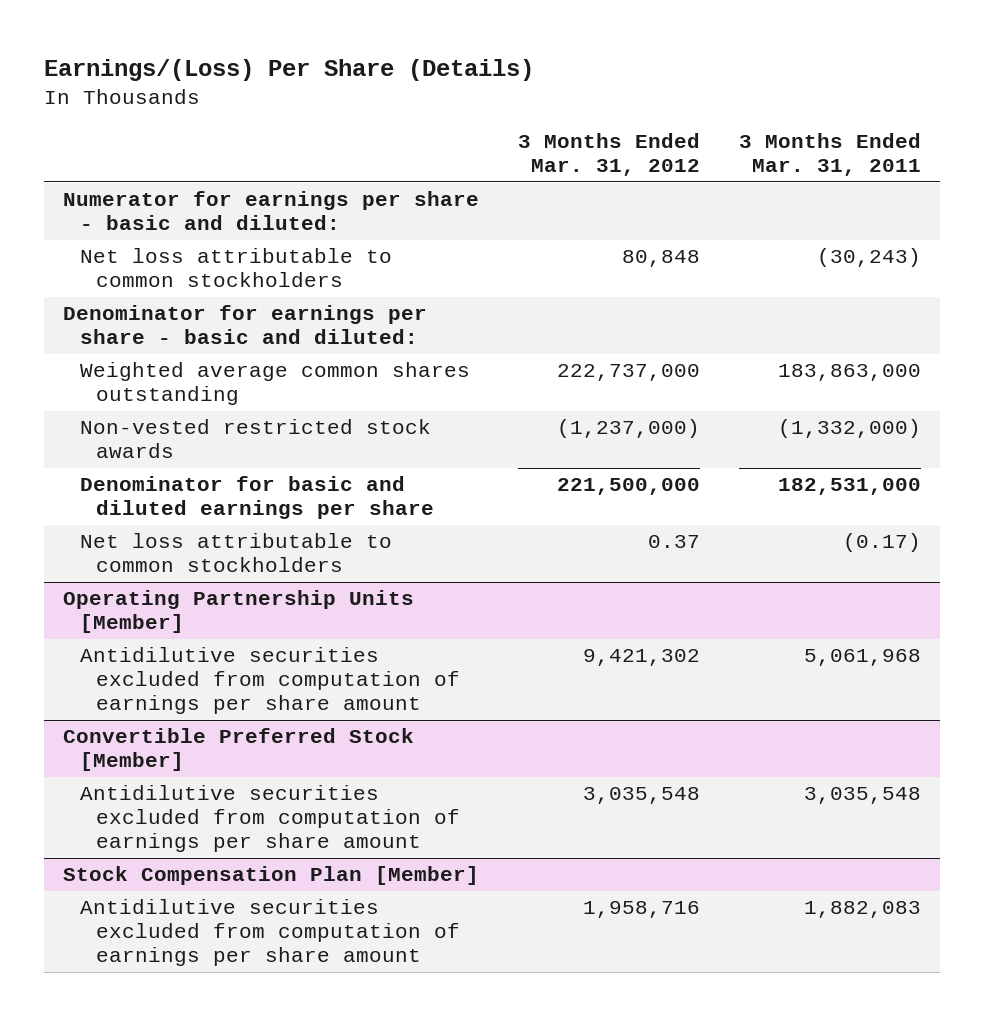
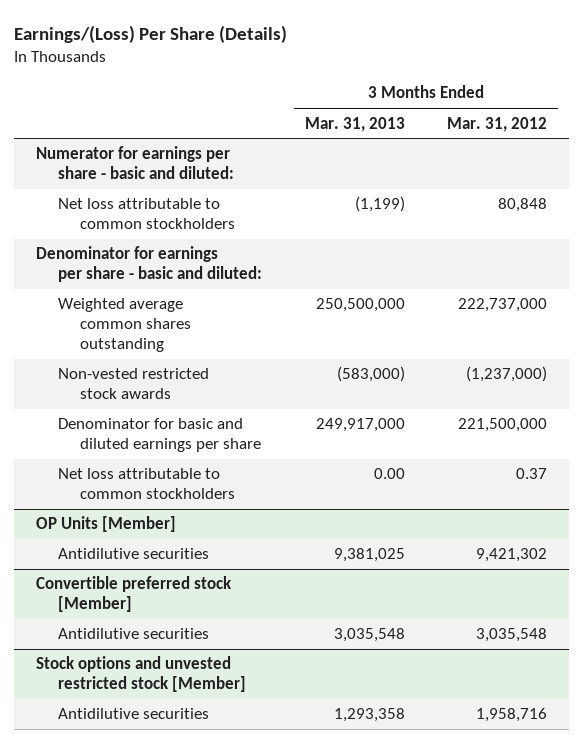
[738,133,921,177] 3 Months Ended Mar. 31, 2011 -> none
none -> [304,116,405,132] Mar. 31, 2013
[63,590,415,634] Operating Partnership Units [Member] -> none
[63,866,480,886] Stock Compensation Plan [Member] -> none
none -> [35,516,176,533] OP Units [Member]
[79,647,461,715] Antidilutive securities excluded from computation of earnings per share amount -> [57,548,209,560] Antidilutive securities
[63,728,415,772] Convertible Preferred Stock [Member] -> [35,576,232,613] Convertible preferred stock [Member]
[79,785,461,853] Antidilutive securities excluded from computation of earnings per share amount -> [57,628,209,640] Antidilutive securities
none -> [35,656,246,693] Stock options and unvested restricted stock [Member]
[79,899,461,967] Antidilutive securities excluded from computation of earnings per share amount -> [57,708,209,720] Antidilutive securities

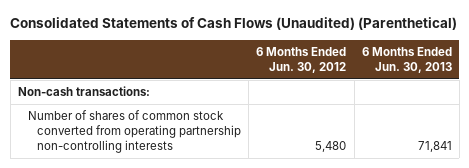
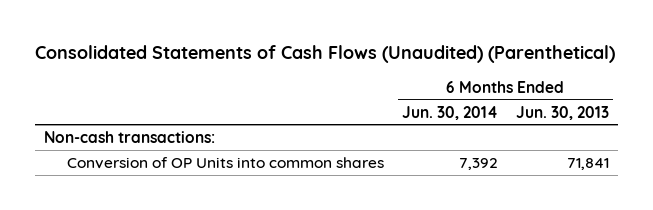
[256,47,347,74] 6 Months Ended Jun. 30, 2012 -> none
none -> [402,105,499,120] Jun. 30, 2014
[27,110,242,154] Number of shares of common stock converted from operating partnership non-controlling interests -> [67,156,385,169] Conversion of OP Units into common shares

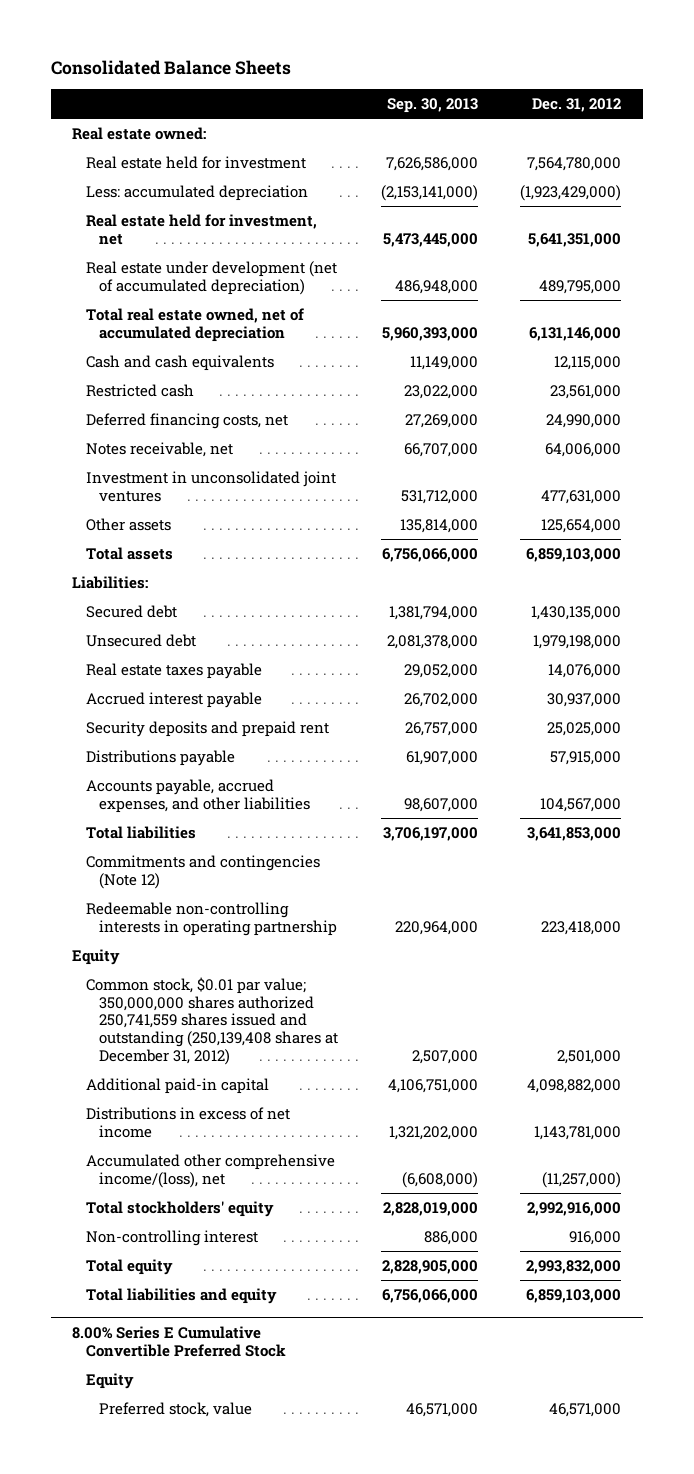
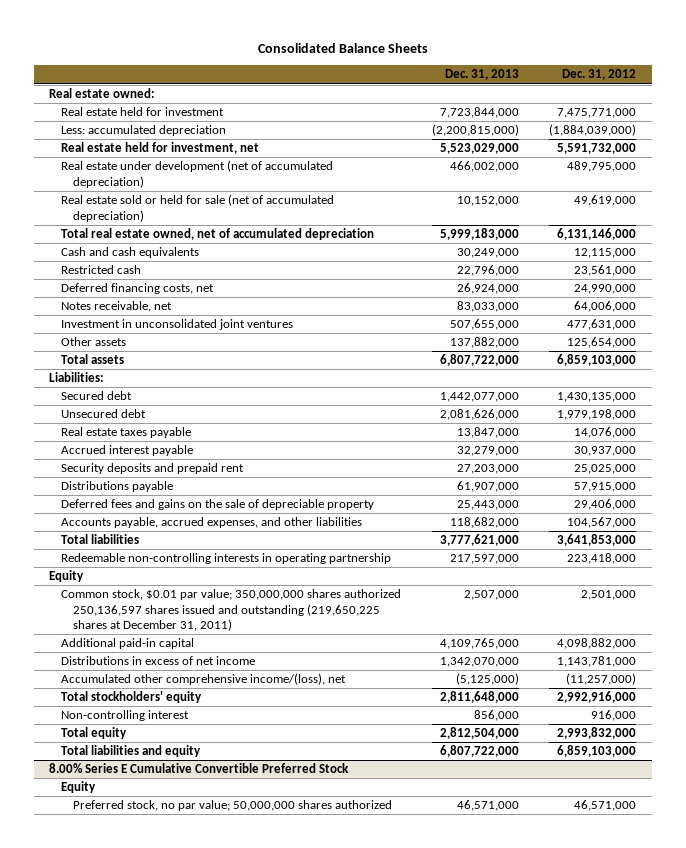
[386,98,478,114] Sep. 30, 2013 -> none
none -> [444,69,519,81] Dec. 31, 2013
[527,156,622,171] 7,564,780,000 -> [557,108,637,119] 7,475,771,000
[520,184,622,201] (1,923,429,000) -> [549,124,637,137] (1,884,039,000)
[528,232,622,247] 5,641,351,000 -> [557,143,637,155] 5,591,732,000
none -> [61,194,335,222] Real estate sold or held for sale (net of accumulated depreciation)
none -> [61,499,375,511] Deferred fees and gains on the sale of depreciable property
[85,854,320,889] Commitments and contingencies (Note 12) -> none
[85,976,339,1065] Common stock, $0.01 par value; 350,000,000 shares authorized 250,741,559 shares issued and outstanding (250,139,408 shares at December 31, 2012) -> [61,589,402,631] Common stock, $0.01 par value; 350,000,000 shares authorized 250,136,597 shares issued and outstanding (219,650,225 shares at December 31, 2011)
[99,1401,253,1417] Preferred stock, value -> [72,800,392,812] Preferred stock, no par value; 50,000,000 shares authorized

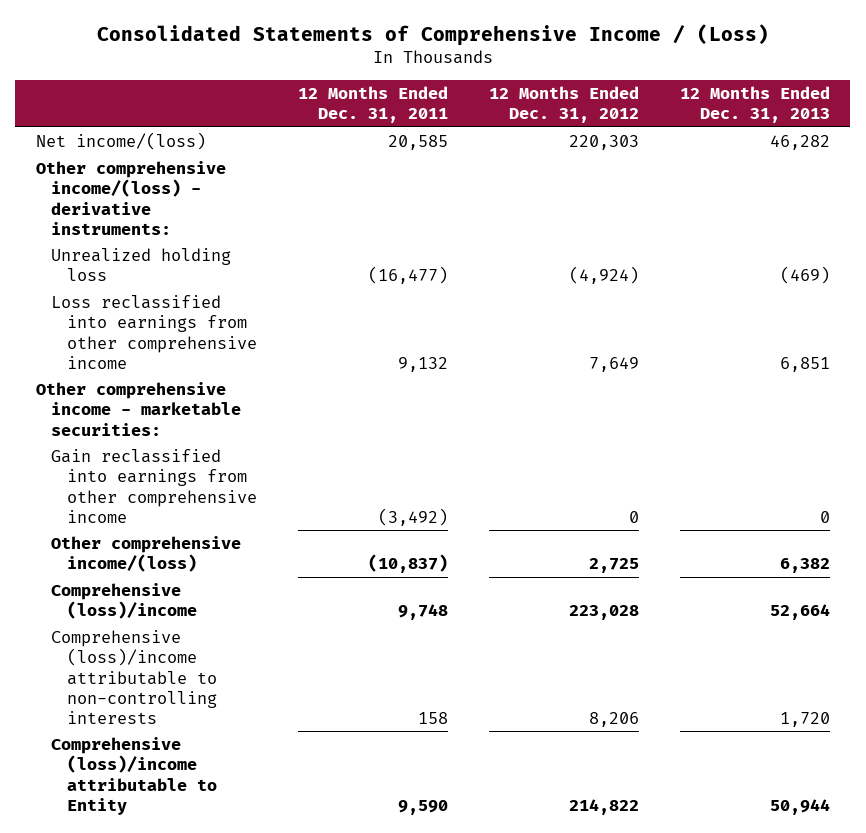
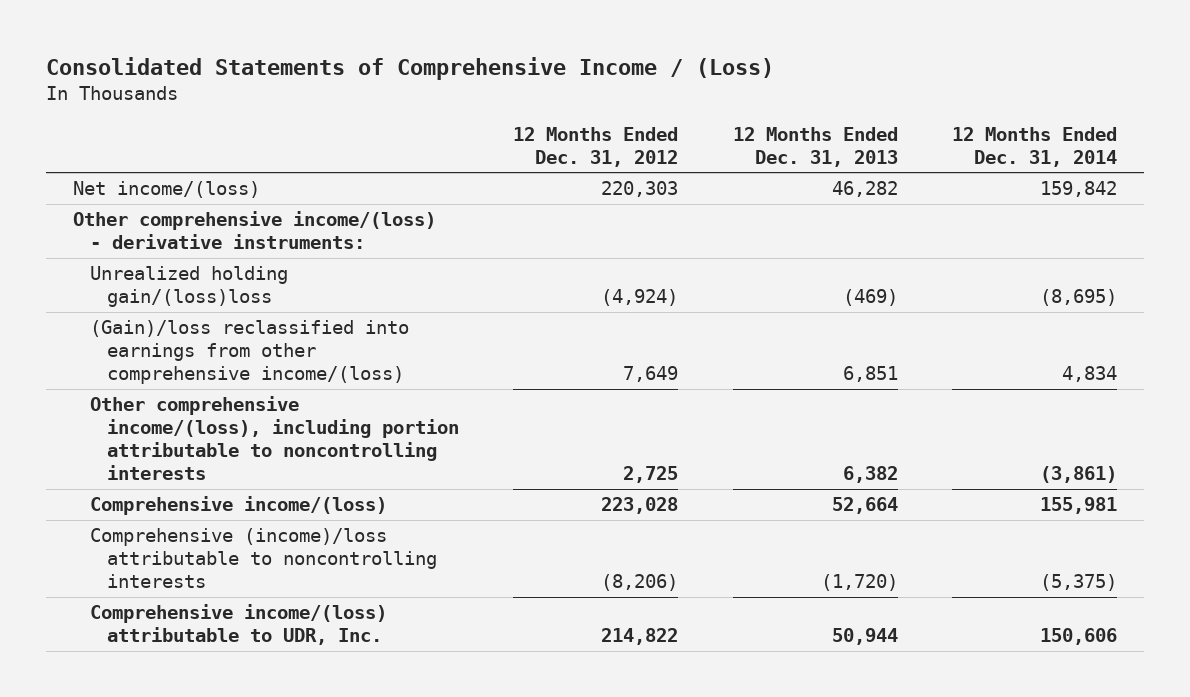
[297,86,448,124] 12 Months Ended Dec. 31, 2011 -> none
none -> [951,126,1117,167] 12 Months Ended Dec. 31, 2014
[35,382,242,436] Other comprehensive income - marketable securities: -> none
[51,449,258,523] Gain reclassified into earnings from other comprehensive income -> none
[51,248,232,282] Unrealized holding loss -> [90,266,289,308] Unrealized holding gain/(loss)loss
[51,295,258,369] Loss reclassified into earnings from other comprehensive income -> [90,320,410,385] (Gain)/loss reclassified into earnings from other comprehensive income/(loss)
[51,536,242,573] Other comprehensive income/(loss) -> [90,396,460,481] Other comprehensive income/(loss), including portion attributable to noncontrolling interests
[51,583,198,620] Comprehensive (loss)/income -> [90,496,388,516] Comprehensive income/(loss)
[51,630,218,724] Comprehensive (loss)/income attributable to non-controlling interests -> [90,528,438,589] Comprehensive (income)/loss attributable to noncontrolling interests
[588,711,639,727] 8,206 -> [601,574,679,592] (8,206)
[779,711,830,727] 1,720 -> [820,574,898,592] (1,720)
[51,737,218,815] Comprehensive (loss)/income attributable to Entity -> [90,604,388,646] Comprehensive income/(loss) attributable to UDR, Inc.

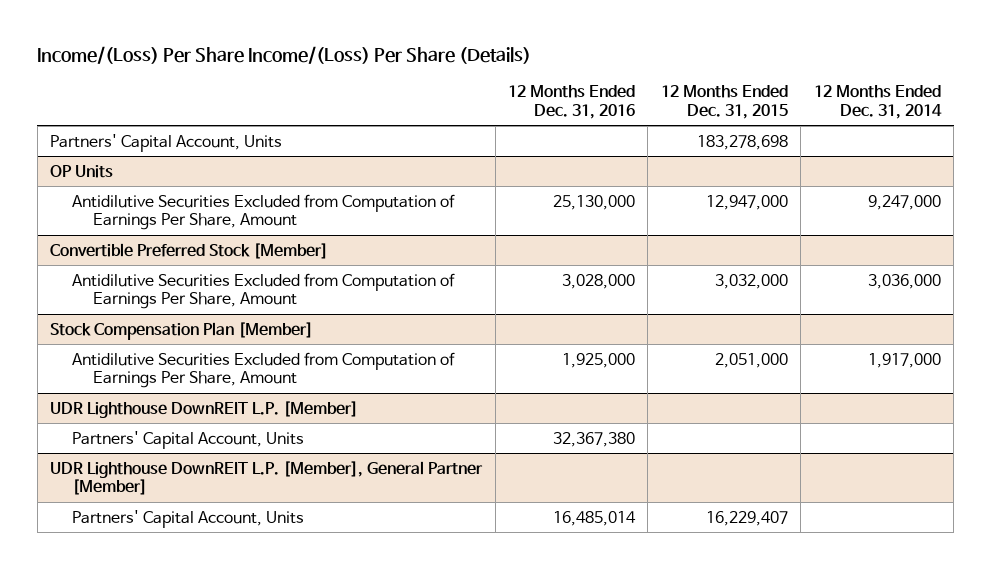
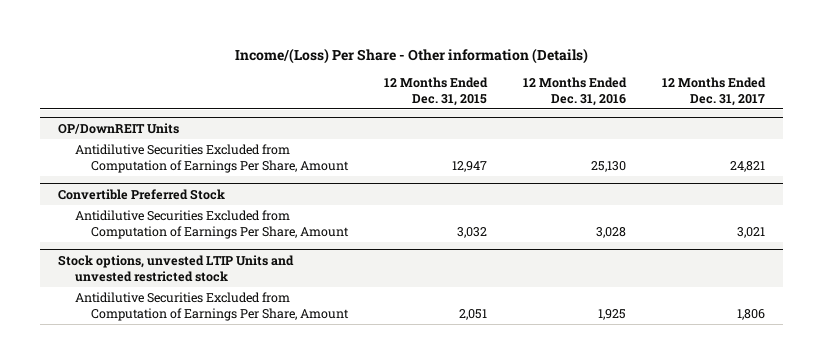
[37,46,532,65] Income/(Loss) Per Share Income/(Loss) Per Share (Details) -> [234,47,588,64] Income/(Loss) Per Share - Other information (Details)
[813,85,942,119] 12 Months Ended Dec. 31, 2014 -> none
none -> [661,77,766,106] 12 Months Ended Dec. 31, 2017
[50,133,283,152] Partners' Capital Account, Units -> none
[50,400,359,418] UDR Lighthouse DownREIT L.P. [Member] -> none
[71,430,304,449] Partners' Capital Account, Units -> none
[50,460,484,496] UDR Lighthouse DownREIT L.P. [Member], General Partner [Member] -> none
[71,509,304,528] Partners' Capital Account, Units -> none
[50,164,114,178] OP Units -> [58,122,180,134] OP/DownREIT Units
[552,194,635,210] 25,130,000 -> [590,160,626,172] 25,130
[705,194,788,210] 12,947,000 -> [451,160,487,172] 12,947
[50,242,329,259] Convertible Preferred Stock [Member] -> [58,188,226,200] Convertible Preferred Stock
[561,273,635,289] 3,028,000 -> [595,226,626,238] 3,028
[714,273,788,289] 3,032,000 -> [456,226,487,238] 3,032
[50,321,314,340] Stock Compensation Plan [Member] -> [58,254,295,282] Stock options, unvested LTIP Units and unvested restricted stock
[561,352,635,368] 1,925,000 -> [597,308,626,320] 1,925
[714,352,788,368] 2,051,000 -> [458,308,487,320] 2,051

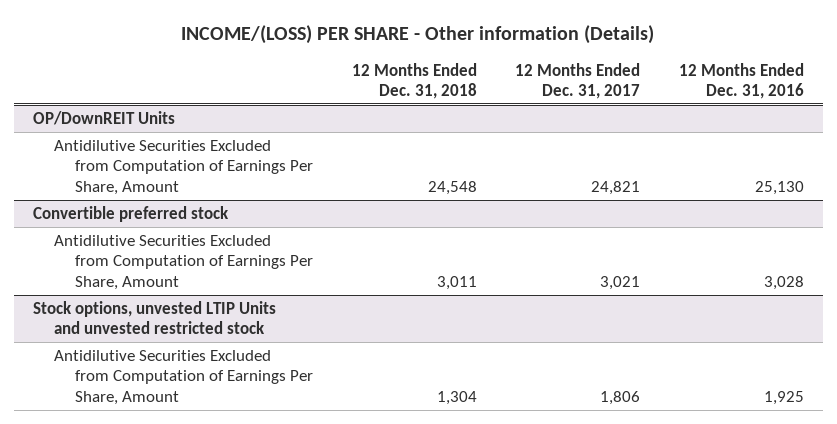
[234,47,588,64] Income/(Loss) Per Share - Other information (Details) -> [181,24,655,44] INCOME/(LOSS) PER SHARE - Other information (Details)
[383,77,488,106] 12 Months Ended Dec. 31, 2015 -> none
none -> [351,62,477,100] 12 Months Ended Dec. 31, 2018
[58,188,226,200] Convertible Preferred Stock -> [33,205,230,222] Convertible preferred stock

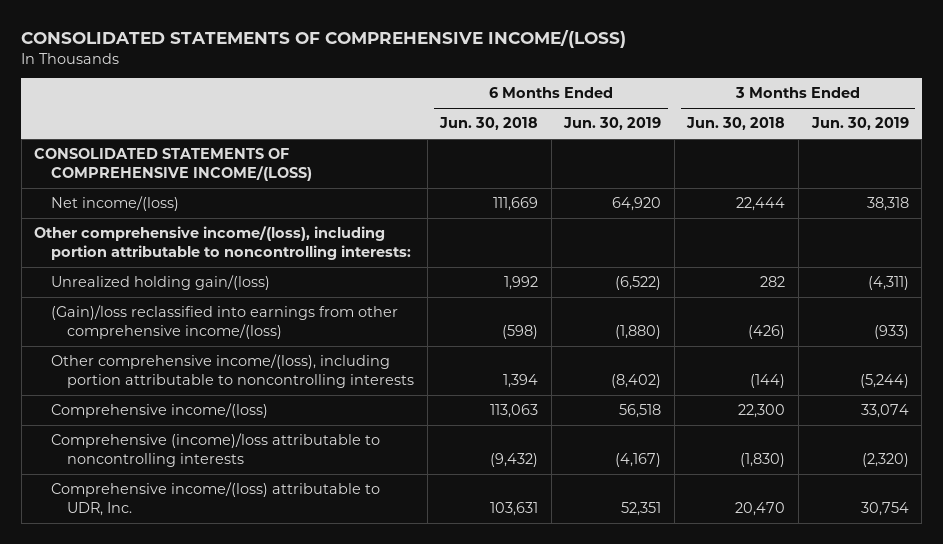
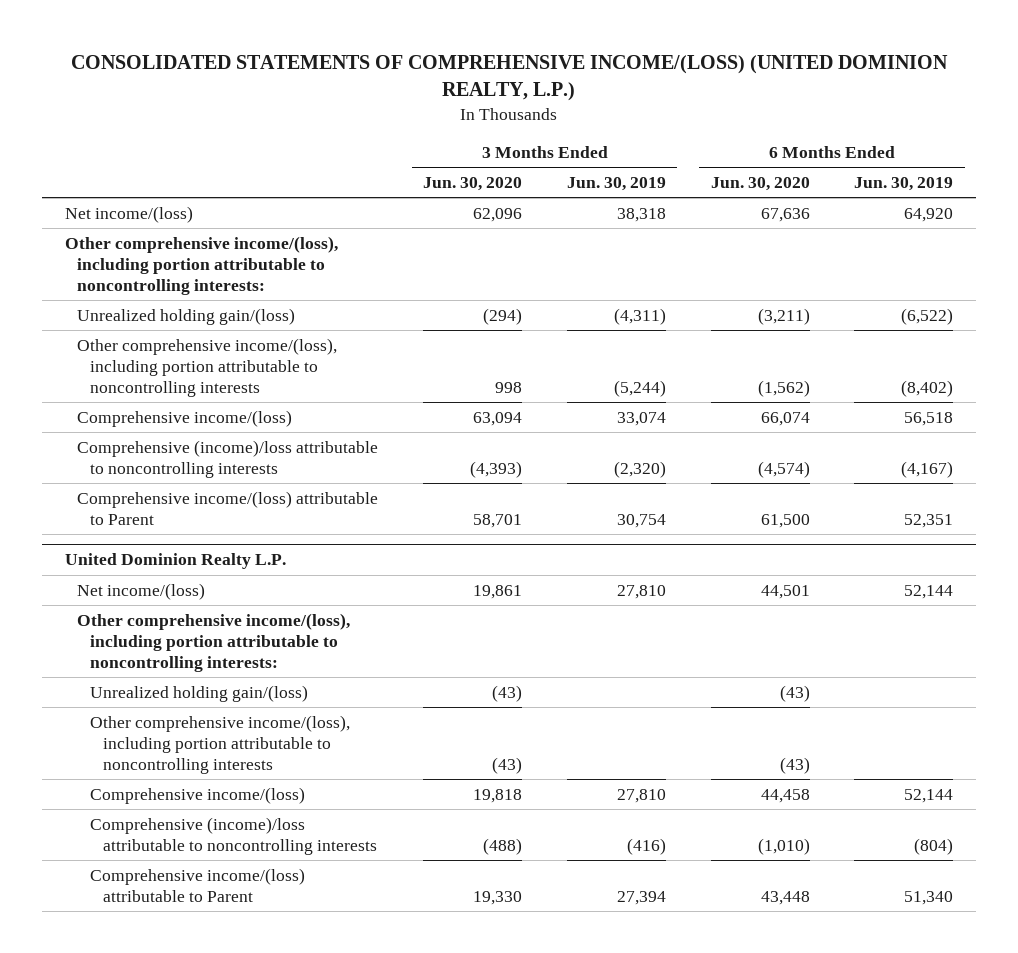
[21,29,627,48] CONSOLIDATED STATEMENTS OF COMPREHENSIVE INCOME/(LOSS) -> [71,55,949,102] CONSOLIDATED STATEMENTS OF COMPREHENSIVE INCOME/(LOSS) (UNITED DOMINION REALTY, L.P.)
[439,117,539,131] Jun. 30, 2018 -> none
[686,117,786,131] Jun. 30, 2018 -> none
none -> [423,176,523,191] Jun. 30, 2020
none -> [710,176,810,191] Jun. 30, 2020
[34,148,312,181] CONSOLIDATED STATEMENTS OF COMPREHENSIVE INCOME/(LOSS) -> none
[50,305,398,339] (Gain)/loss reclassified into earnings from other comprehensive income/(loss) -> none
[50,482,380,516] Comprehensive income/(loss) attributable to UDR, Inc. -> [77,490,379,525] Comprehensive income/(loss) attributable to Parent
none -> [64,553,286,570] United Dominion Realty L.P.
none -> [77,582,206,600] Net income/(loss)
none -> [77,612,351,672] Other comprehensive income/(loss), including portion attributable to noncontrolling interests:
none -> [90,684,309,702] Unrealized holding gain/(loss)
none -> [90,714,351,774] Other comprehensive income/(loss), including portion attributable to noncontrolling interests
none -> [90,786,306,804] Comprehensive income/(loss)
none -> [90,816,377,855] Comprehensive (income)/loss attributable to noncontrolling interests
none -> [90,867,306,902] Comprehensive income/(loss) attributable to Parent

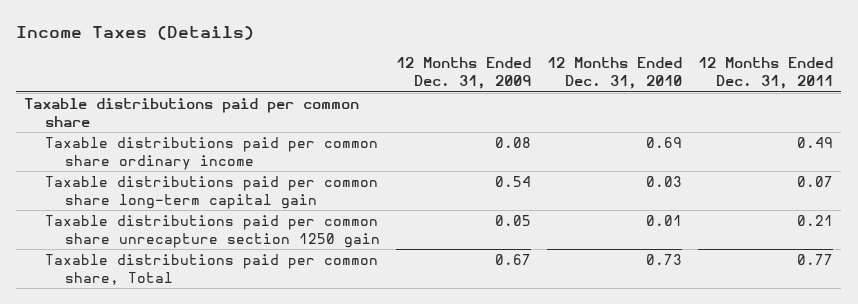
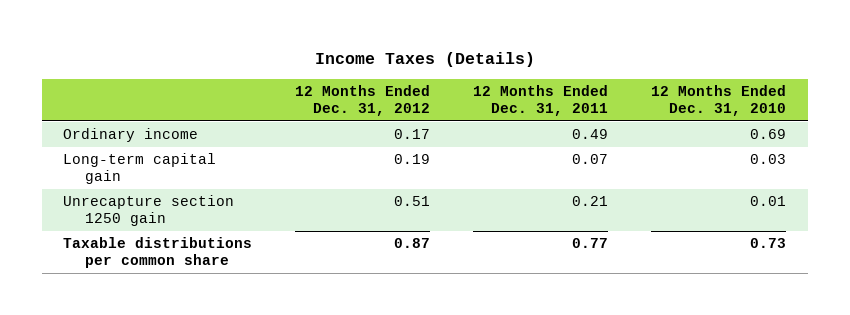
[395,57,531,90] 12 Months Ended Dec. 31, 2009 -> none
none -> [295,84,431,117] 12 Months Ended Dec. 31, 2012
[24,98,360,127] Taxable distributions paid per common share -> none
[44,137,378,170] Taxable distributions paid per common share ordinary income -> [63,128,199,143] Ordinary income
[44,176,378,209] Taxable distributions paid per common share long-term capital gain -> [63,153,217,185] Long-term capital gain
[44,215,380,248] Taxable distributions paid per common share unrecapture section 1250 gain -> [63,195,235,227] Unrecapture section 1250 gain
[44,254,378,285] Taxable distributions paid per common share, Total -> [63,237,253,269] Taxable distributions per common share

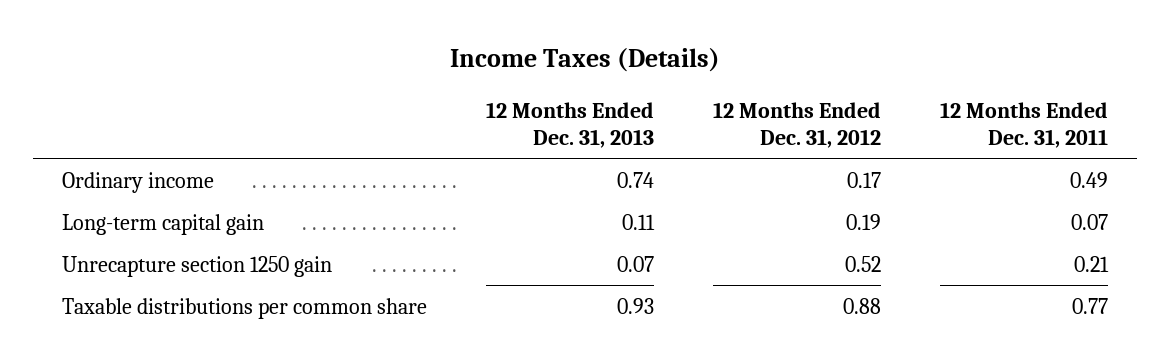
[651,84,787,117] 12 Months Ended Dec. 31, 2010 -> none
none -> [486,101,655,148] 12 Months Ended Dec. 31, 2013
[394,196,431,207] 0.51 -> [845,255,882,272] 0.52
[394,238,431,249] 0.87 -> [843,297,882,314] 0.88

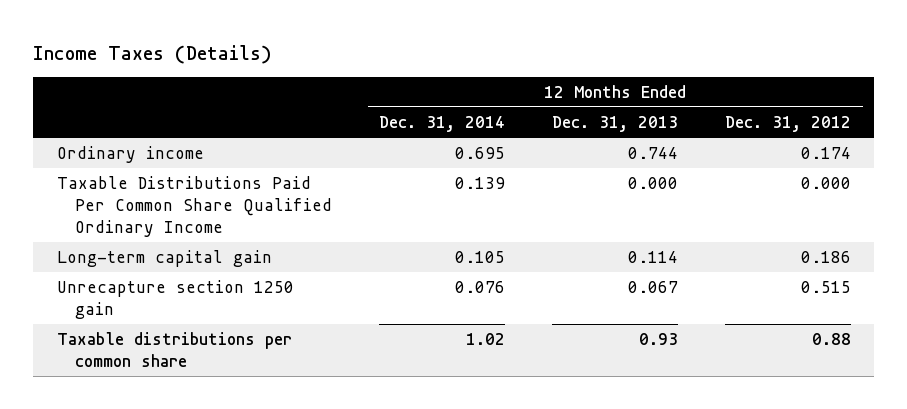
[939,101,1108,148] 12 Months Ended Dec. 31, 2011 -> none
none -> [379,116,506,133] Dec. 31, 2014
[617,171,655,188] 0.74 -> [628,147,679,160] 0.744
[847,171,882,188] 0.17 -> [800,147,851,160] 0.174
none -> [56,176,333,237] Taxable Distributions Paid Per Common Share Qualified Ordinary Income
[622,213,656,230] 0.11 -> [628,251,679,264] 0.114
[846,213,882,230] 0.19 -> [800,251,851,264] 0.186
[617,255,655,272] 0.07 -> [628,281,679,294] 0.067
[845,255,882,272] 0.52 -> [800,281,851,294] 0.515

